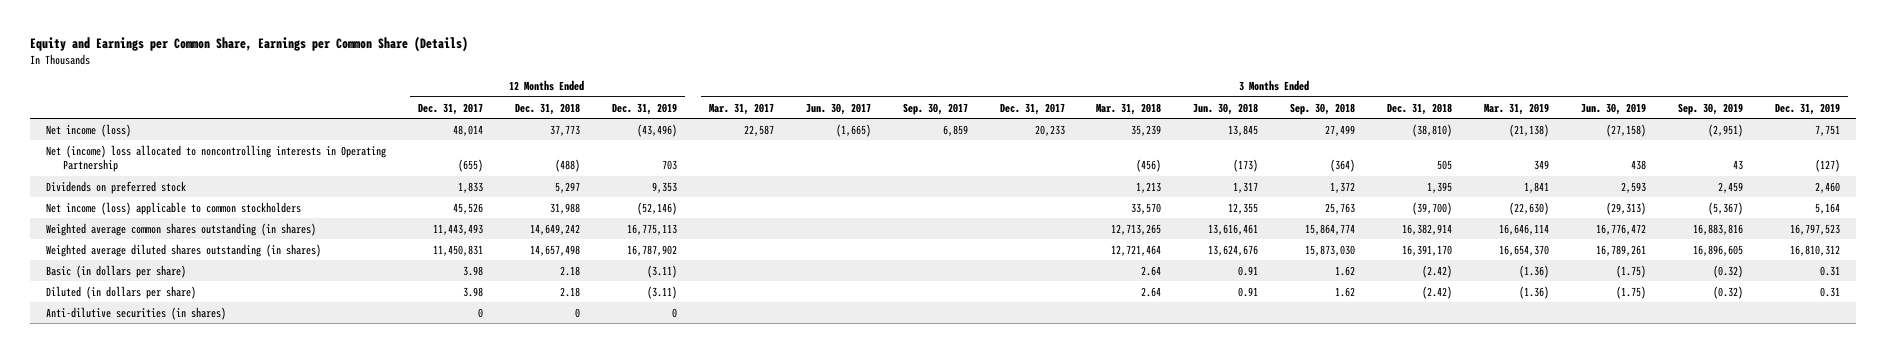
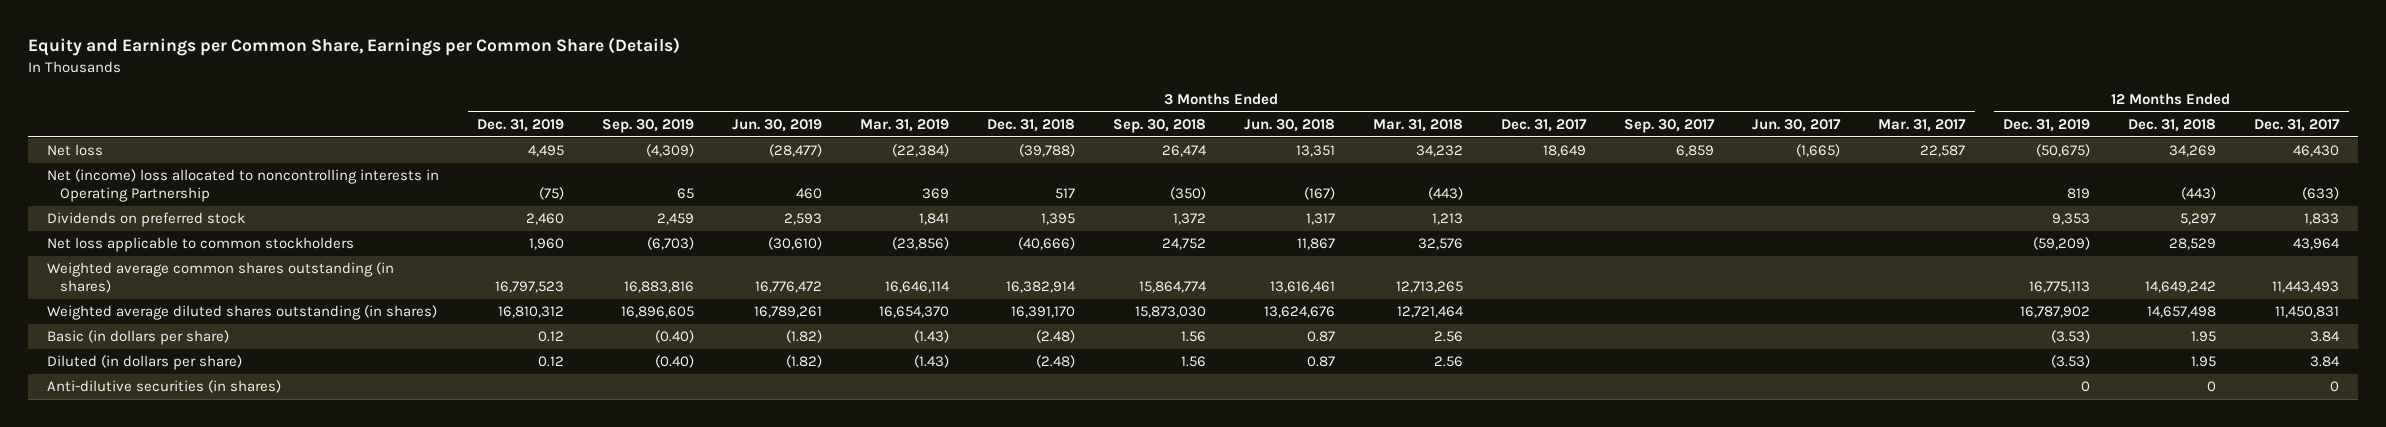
[45,123,131,137] Net income (loss) -> [47,144,104,157] Net loss
[452,124,483,136] 48,014 -> [2293,145,2340,158] 46,430
[549,124,580,136] 37,773 -> [2169,145,2217,158] 34,269
[636,123,677,137] (43,496) -> [2036,144,2091,158] (50,675)
[1034,124,1065,136] 20,233 -> [1543,145,1587,158] 18,649
[1131,124,1162,136] 35,239 -> [1416,145,1464,158] 34,232
[1228,124,1259,136] 13,845 -> [1296,145,1336,158] 13,351
[1325,124,1356,136] 27,499 -> [1162,145,1208,158] 26,474
[1412,123,1453,137] (38,810) -> [1019,144,1076,158] (39,788)
[1509,123,1550,137] (21,138) -> [892,144,950,158] (22,384)
[1606,123,1647,137] (27,158) -> [769,144,823,158] (28,477)
[1708,123,1744,137] (2,951) -> [646,144,695,158] (4,309)
[1814,124,1840,136] 7,751 -> [528,145,565,158] 4,495
[457,159,483,173] (655) -> [2302,187,2340,201] (633)
[554,159,580,173] (488) -> [2181,187,2217,201] (443)
[661,160,677,171] 703 -> [2067,188,2091,200] 819
[1136,159,1162,173] (456) -> [1428,187,1464,201] (443)
[1233,159,1259,173] (173) -> [1304,187,1336,201] (167)
[1330,159,1356,173] (364) -> [1170,187,1207,201] (350)
[1437,160,1453,171] 505 -> [1055,188,1076,200] 517
[1534,160,1550,171] 349 -> [922,188,950,200] 369
[1631,160,1647,171] 438 -> [796,188,823,200] 460
[1733,160,1744,171] 43 -> [677,188,695,200] 65
[1814,159,1840,173] (127) -> [539,187,565,201] (75)
[45,201,301,215] Net income (loss) applicable to common stockholders -> [47,237,355,253] Net loss applicable to common stockholders
[452,202,483,214] 45,526 -> [2293,238,2341,251] 43,964
[549,202,580,214] 31,988 -> [2169,238,2217,251] 28,529
[636,201,677,215] (52,146) -> [2033,237,2091,251] (59,209)
[1131,202,1162,214] 33,570 -> [1418,238,1464,251] 32,576
[1228,202,1259,214] 12,355 -> [1297,238,1336,251] 11,867
[1325,202,1356,214] 25,763 -> [1162,238,1207,251] 24,752
[1412,201,1453,215] (39,700) -> [1018,237,1076,251] (40,666)
[1509,201,1550,215] (22,630) -> [892,237,950,251] (23,856)
[1606,201,1647,215] (29,313) -> [768,237,823,251] (30,610)
[1708,201,1744,215] (5,367) -> [647,237,695,251] (6,703)
[1814,202,1840,214] 5,164 -> [529,238,565,251] 1,960
[462,265,483,276] 3.98 -> [2310,331,2341,343] 3.84
[559,265,580,276] 2.18 -> [2191,331,2217,343] 1.95
[646,264,677,278] (3.11) -> [2051,330,2091,344] (3.53)
[1141,265,1162,276] 2.64 -> [1434,331,1464,343] 2.56
[1238,265,1259,276] 0.91 -> [1307,331,1336,343] 0.87
[1335,265,1356,276] 1.62 -> [1181,331,1207,343] 1.56
[1422,264,1453,278] (2.42) -> [1036,330,1076,344] (2.48)
[1519,264,1550,278] (1.36) -> [914,330,950,344] (1.43)
[1616,264,1647,278] (1.75) -> [786,330,823,344] (1.82)
[1713,264,1744,278] (0.32) -> [655,330,695,344] (0.40)
[1819,265,1840,276] 0.31 -> [538,331,565,343] 0.12
[462,286,483,297] 3.98 -> [2310,356,2341,368] 3.84
[559,286,580,297] 2.18 -> [2191,356,2217,368] 1.95
[646,285,677,299] (3.11) -> [2051,355,2091,369] (3.53)
[1141,286,1162,297] 2.64 -> [1434,356,1464,368] 2.56
[1238,286,1259,297] 0.91 -> [1307,356,1336,368] 0.87
[1335,286,1356,297] 1.62 -> [1181,356,1207,368] 1.56
[1422,285,1453,299] (2.42) -> [1036,355,1076,369] (2.48)
[1519,285,1550,299] (1.36) -> [914,355,950,369] (1.43)
[1616,285,1647,299] (1.75) -> [786,355,823,369] (1.82)
[1713,285,1744,299] (0.32) -> [655,355,695,369] (0.40)
[1819,286,1840,297] 0.31 -> [538,356,565,368] 0.12

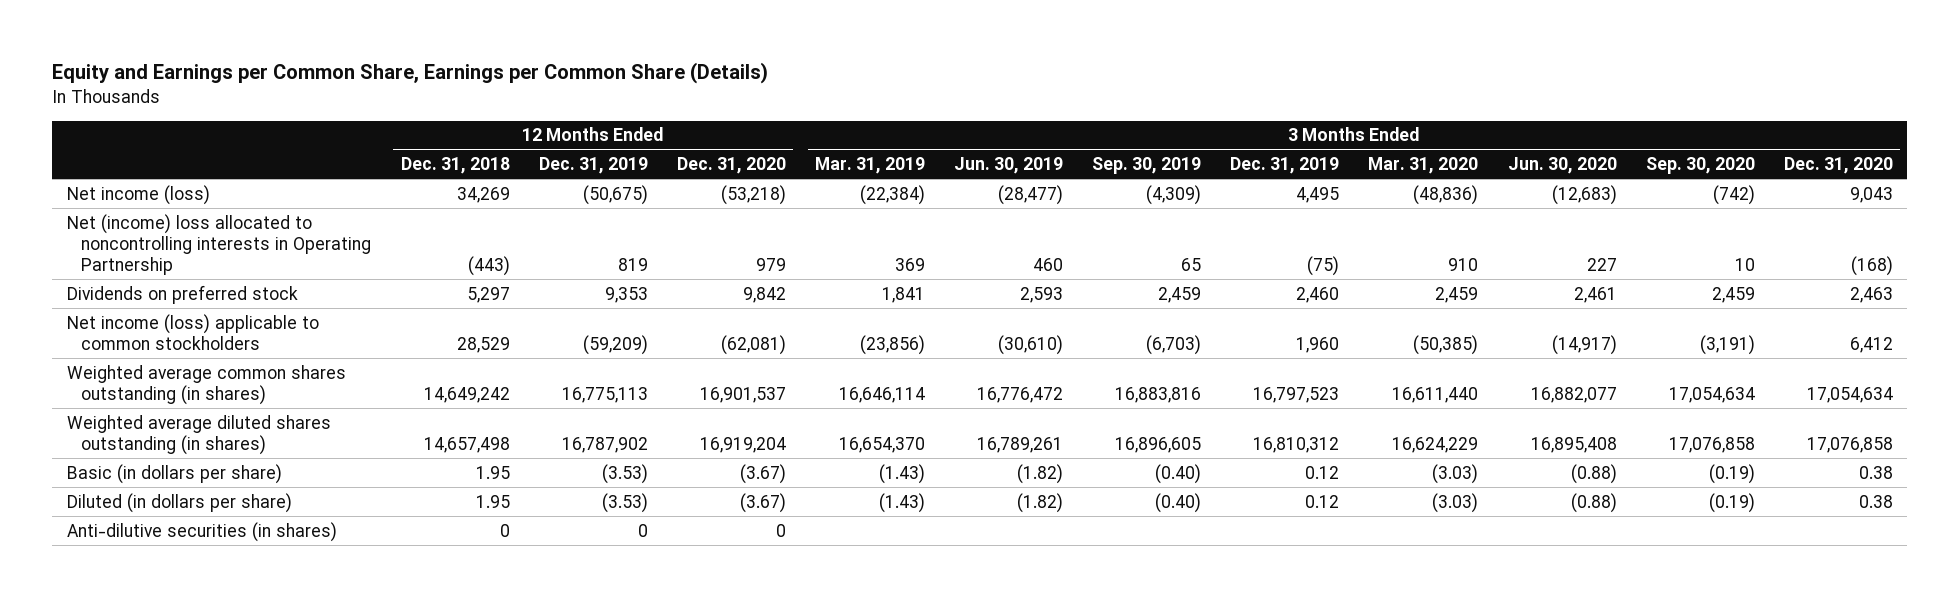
[987,119,1076,133] Dec. 31, 2018 -> none
[1113,119,1207,134] Sep. 30, 2018 -> none
[1244,119,1336,133] Jun. 30, 2018 -> none
[1373,119,1464,133] Mar. 31, 2018 -> none
[1501,119,1588,133] Dec. 31, 2017 -> none
[1624,119,1716,134] Sep. 30, 2017 -> none
[1752,119,1842,133] Jun. 30, 2017 -> none
[1878,119,1967,133] Mar. 31, 2017 -> none
[2254,119,2341,133] Dec. 31, 2017 -> none
none -> [676,157,786,175] Dec. 31, 2020
none -> [1368,157,1479,175] Mar. 31, 2020
none -> [1507,157,1617,175] Jun. 30, 2020
none -> [1645,157,1755,175] Sep. 30, 2020
none -> [1783,157,1893,175] Dec. 31, 2020
[47,144,104,157] Net loss -> [66,184,210,205] Net income (loss)
[47,237,355,253] Net loss applicable to common stockholders -> [66,313,319,350] Net income (loss) applicable to common stockholders

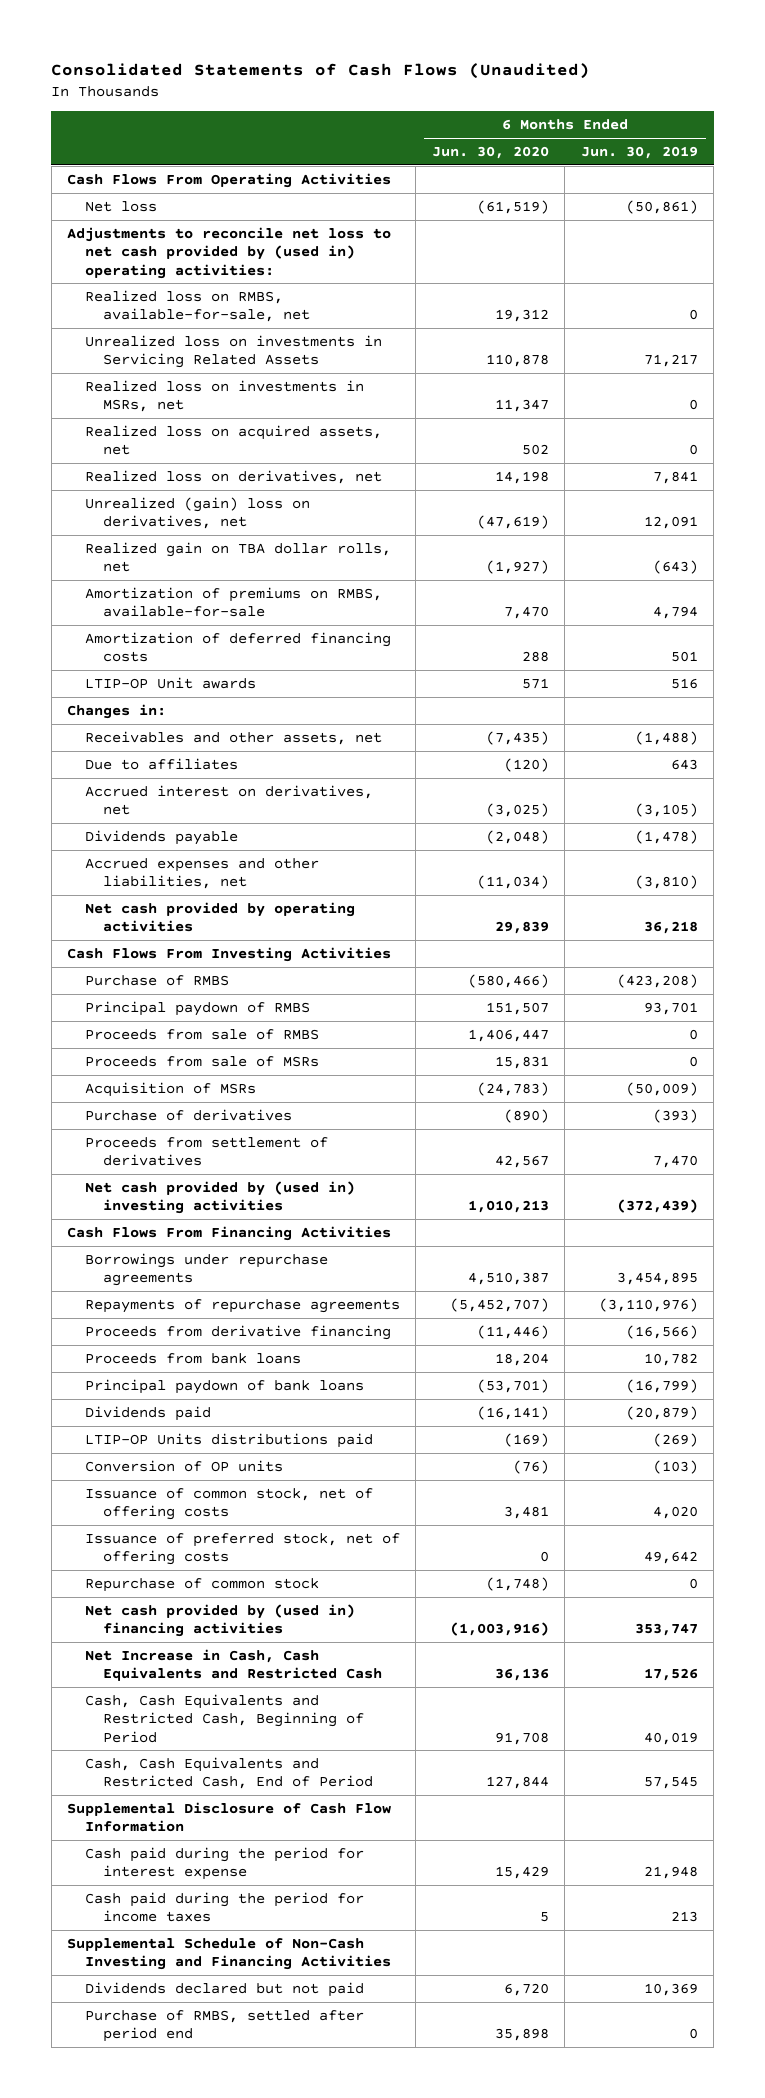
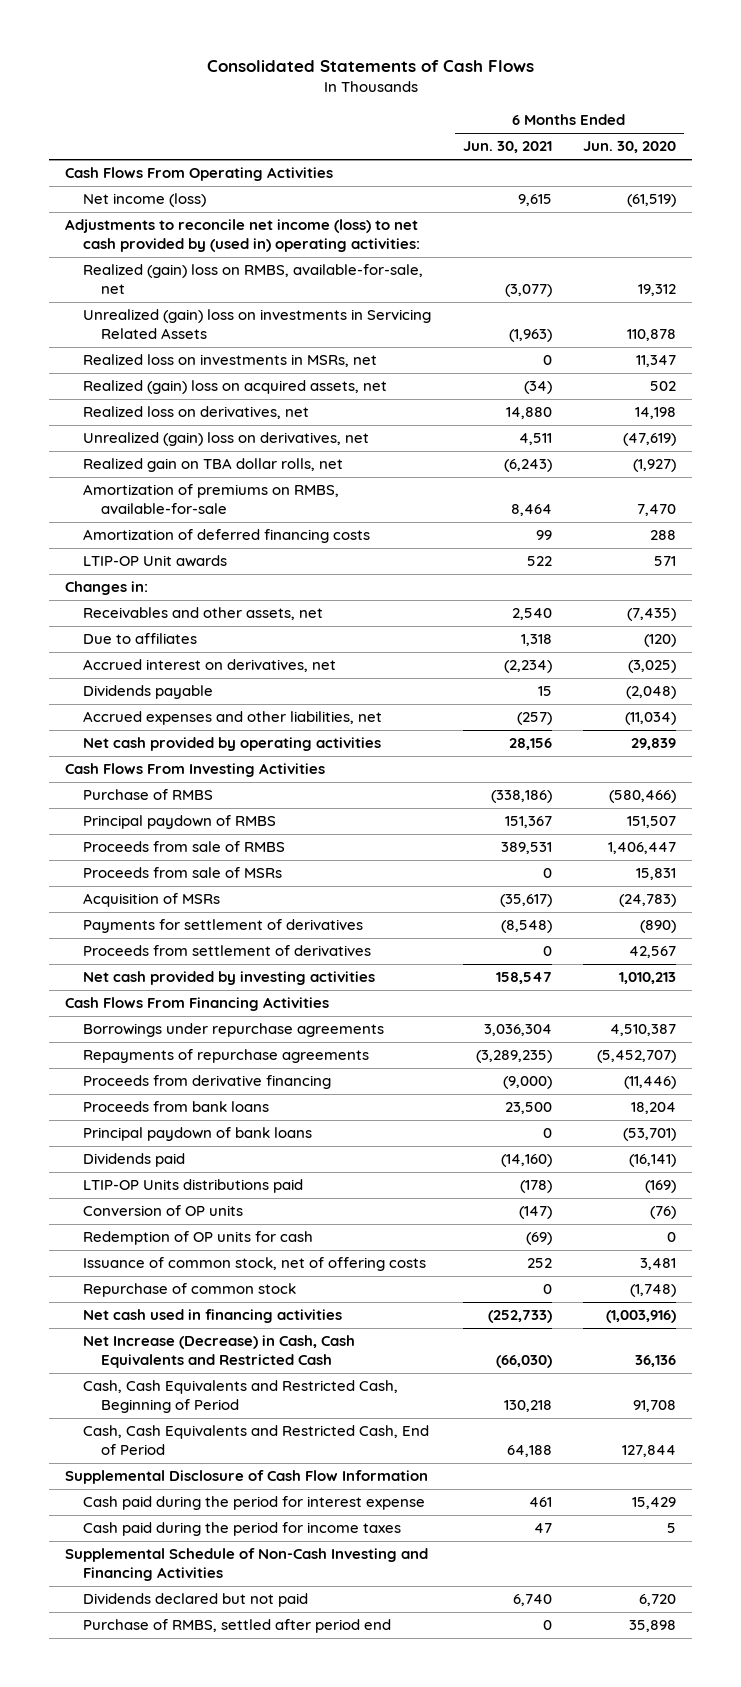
[51,63,591,80] Consolidated Statements of Cash Flows (Unaudited) -> [206,60,534,73] Consolidated Statements of Cash Flows
[580,146,698,160] Jun. 30, 2019 -> none
none -> [462,141,552,154] Jun. 30, 2021
[85,200,158,212] Net loss -> [83,193,207,208] Net income (loss)
[67,226,392,279] Adjustments to reconcile net loss to net cash provided by (used in) operating activities: -> [64,219,421,253] Adjustments to reconcile net income (loss) to net cash provided by (used in) operating activities:
[85,289,310,323] Realized loss on RMBS, available-for-sale, net -> [83,264,424,295] Realized (gain) loss on RMBS, available-for-sale, net
[85,334,383,369] Unrealized loss on investments in Servicing Related Assets -> [83,309,432,340] Unrealized (gain) loss on investments in Servicing Related Assets
[85,424,383,456] Realized loss on acquired assets, net -> [83,380,388,395] Realized (gain) loss on acquired assets, net
[85,1108,293,1121] Purchase of derivatives -> [83,919,364,934] Payments for settlement of derivatives
[85,1180,356,1215] Net cash provided by (used in) investing activities -> [83,971,376,986] Net cash provided by investing activities
none -> [83,1231,314,1246] Redemption of OP units for cash
[85,1532,401,1566] Issuance of preferred stock, net of offering costs -> none
[85,1603,356,1638] Net cash provided by (used in) financing activities -> [83,1309,343,1324] Net cash used in financing activities
[85,1648,382,1682] Net Increase in Cash, Cash Equivalents and Restricted Cash -> [83,1335,356,1369] Net Increase (Decrease) in Cash, Cash Equivalents and Restricted Cash

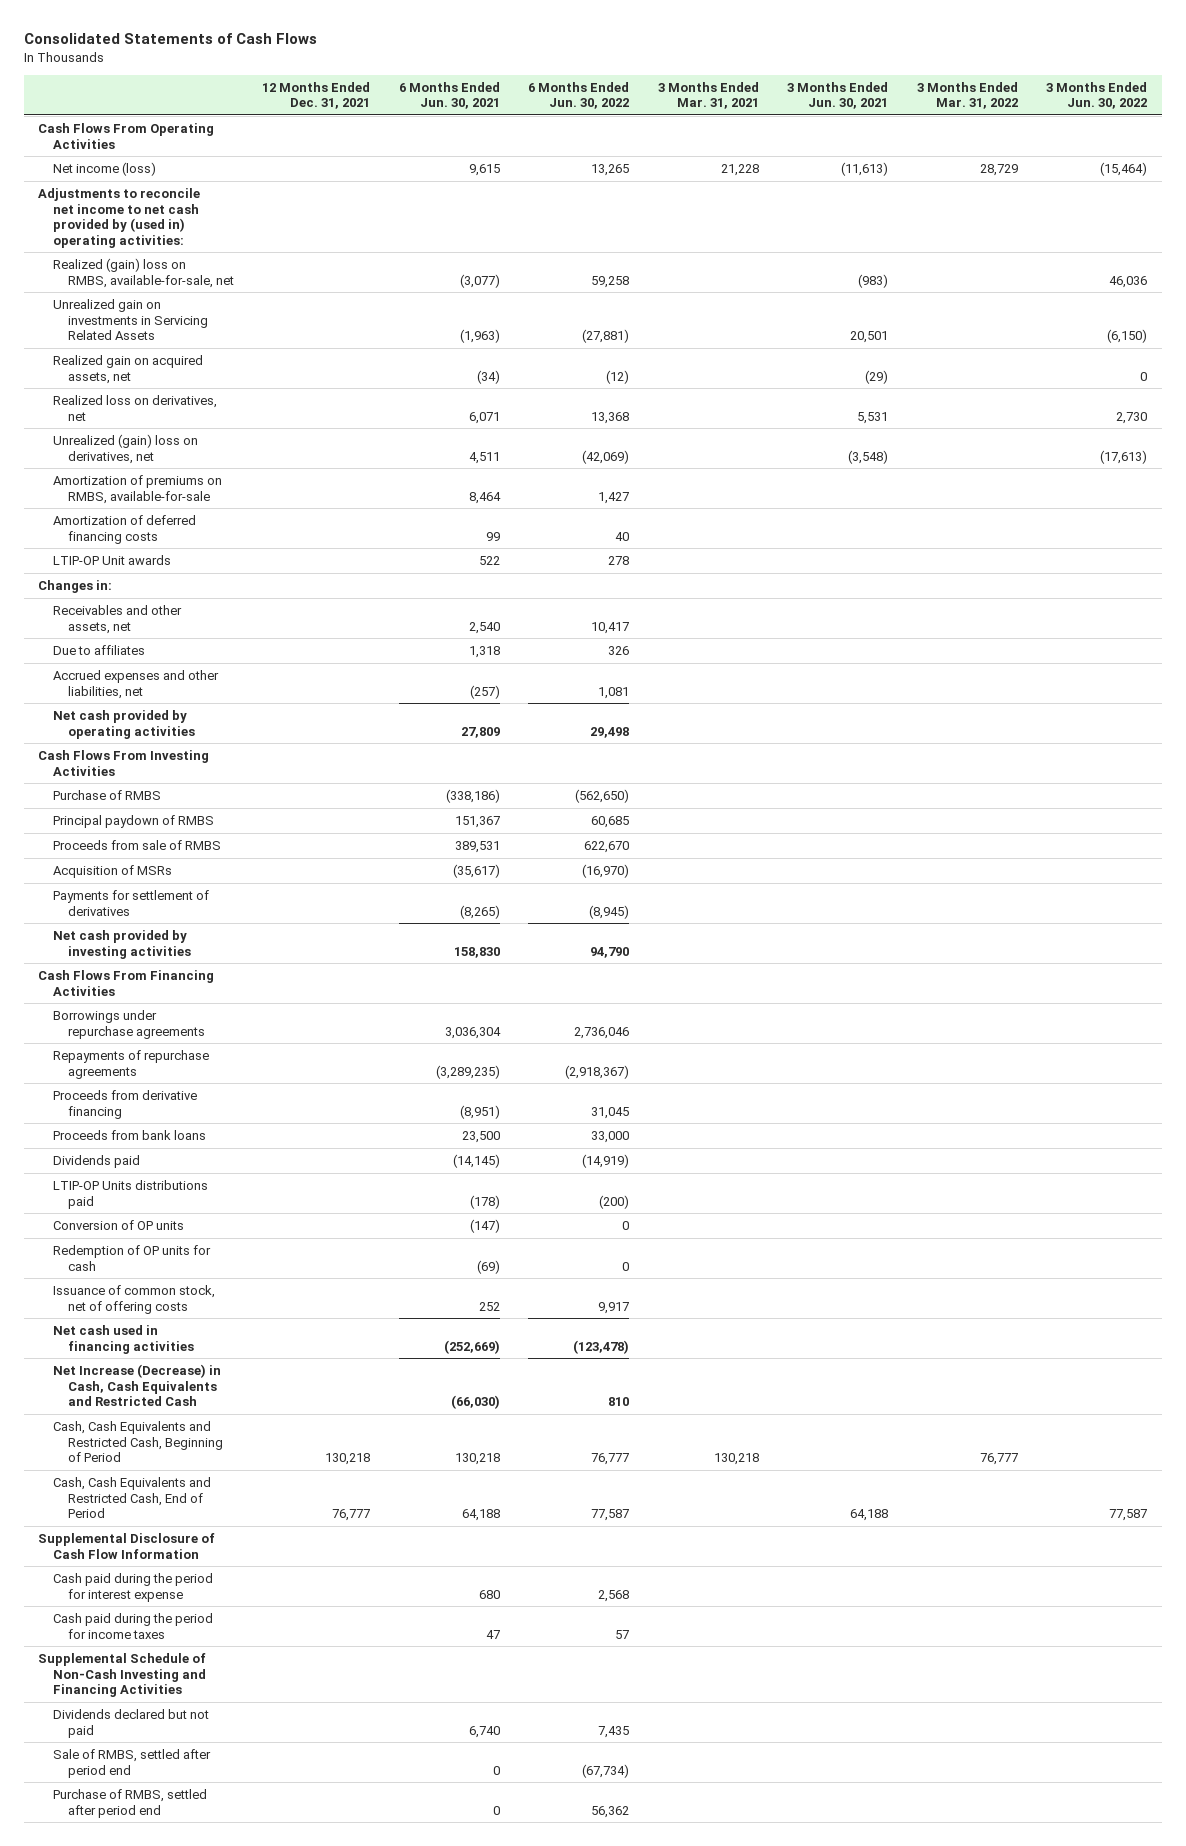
[583,141,677,154] Jun. 30, 2020 -> none
none -> [262,81,371,110] 12 Months Ended Dec. 31, 2021
none -> [528,81,630,110] 6 Months Ended Jun. 30, 2022
none -> [657,81,759,110] 3 Months Ended Mar. 31, 2021
none -> [787,81,889,110] 3 Months Ended Jun. 30, 2021
none -> [916,81,1018,110] 3 Months Ended Mar. 31, 2022
none -> [1046,81,1148,110] 3 Months Ended Jun. 30, 2022
[64,219,421,253] Adjustments to reconcile net income (loss) to net cash provided by (used in) operating activities: -> [38,187,201,248] Adjustments to reconcile net income to net cash provided by (used in) operating activities:
[83,354,378,368] Realized loss on investments in MSRs, net -> none
[83,309,432,340] Unrealized (gain) loss on investments in Servicing Related Assets -> [52,298,208,341] Unrealized gain on investments in Servicing Related Assets
[83,380,388,395] Realized (gain) loss on acquired assets, net -> [52,354,203,384] Realized gain on acquired assets, net
[505,407,552,420] 14,880 -> [468,411,500,424] 6,071
[83,458,344,473] Realized gain on TBA dollar rolls, net -> none
[83,659,337,673] Accrued interest on derivatives, net -> none
[83,685,214,700] Dividends payable -> none
[508,738,552,751] 28,156 -> [460,726,500,738] 27,809
[83,867,283,879] Proceeds from sale of MSRs -> none
[83,945,372,957] Proceeds from settlement of derivatives -> none
[500,920,552,934] (8,548) -> [459,904,500,919] (8,265)
[495,972,552,985] 158,547 -> [453,946,500,958] 158,830
[502,1076,552,1090] (9,000) -> [459,1104,500,1119] (8,951)
[83,1127,313,1142] Principal paydown of bank loans -> none
[500,1154,552,1168] (14,160) -> [452,1153,500,1168] (14,145)
[83,1283,297,1298] Repurchase of common stock -> none
[487,1310,552,1324] (252,733) -> [443,1339,500,1354] (252,669)
[528,1497,552,1508] 461 -> [478,1589,500,1599] 680
none -> [52,1748,211,1778] Sale of RMBS, settled after period end

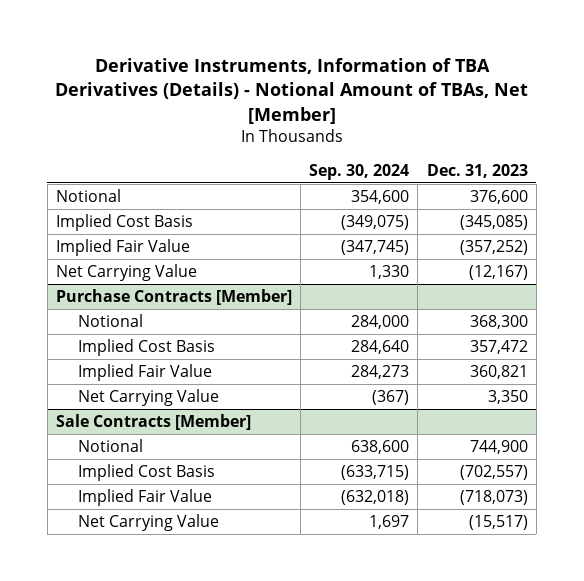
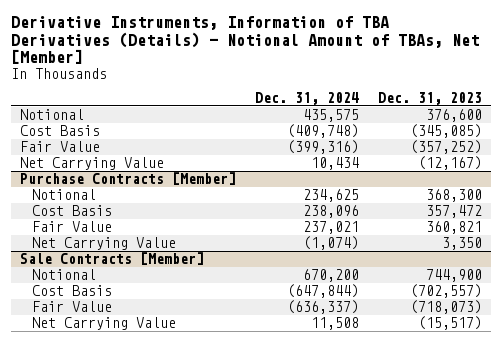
[309,163,410,180] Sep. 30, 2024 -> none
none -> [254,92,359,106] Dec. 31, 2024
[55,214,193,232] Implied Cost Basis -> [20,125,101,137] Cost Basis
[55,239,190,257] Implied Fair Value -> [20,141,101,153] Fair Value
[78,339,216,357] Implied Cost Basis -> [31,205,112,217] Cost Basis
[78,364,213,382] Implied Fair Value -> [31,221,112,233] Fair Value
[78,464,216,482] Implied Cost Basis -> [31,285,112,297] Cost Basis
[78,489,213,507] Implied Fair Value -> [31,301,112,313] Fair Value

